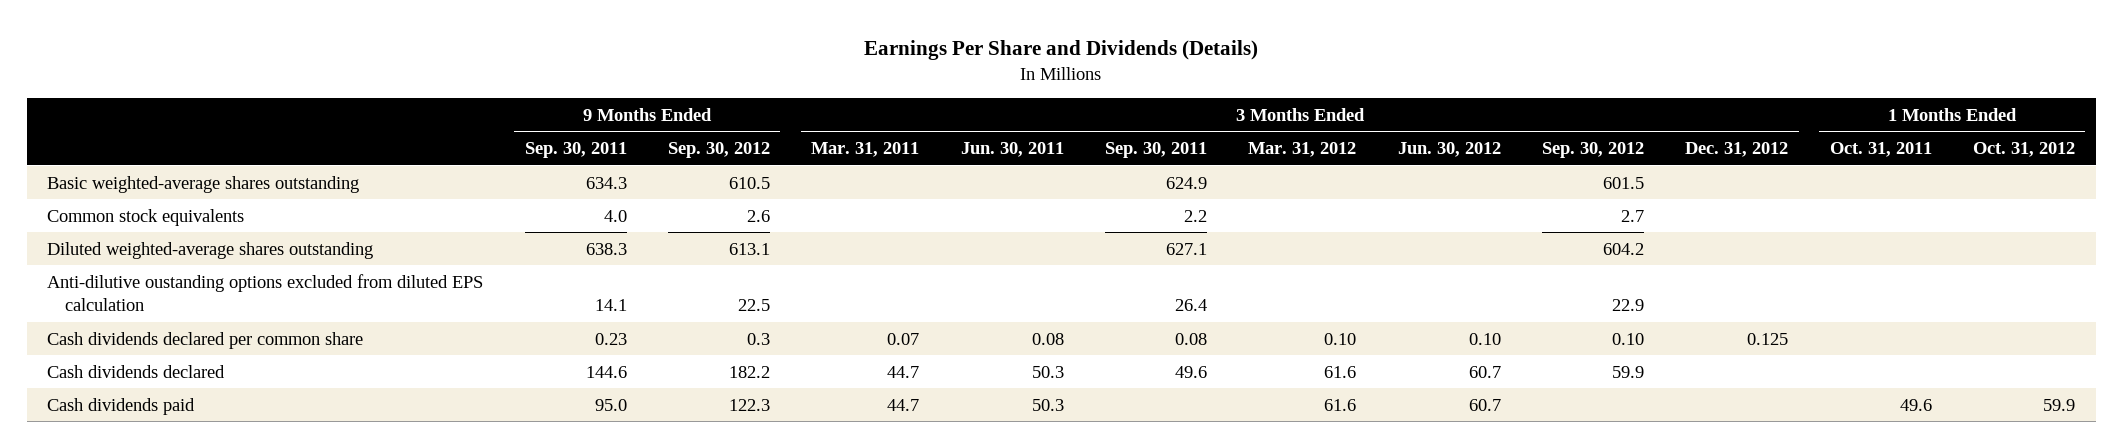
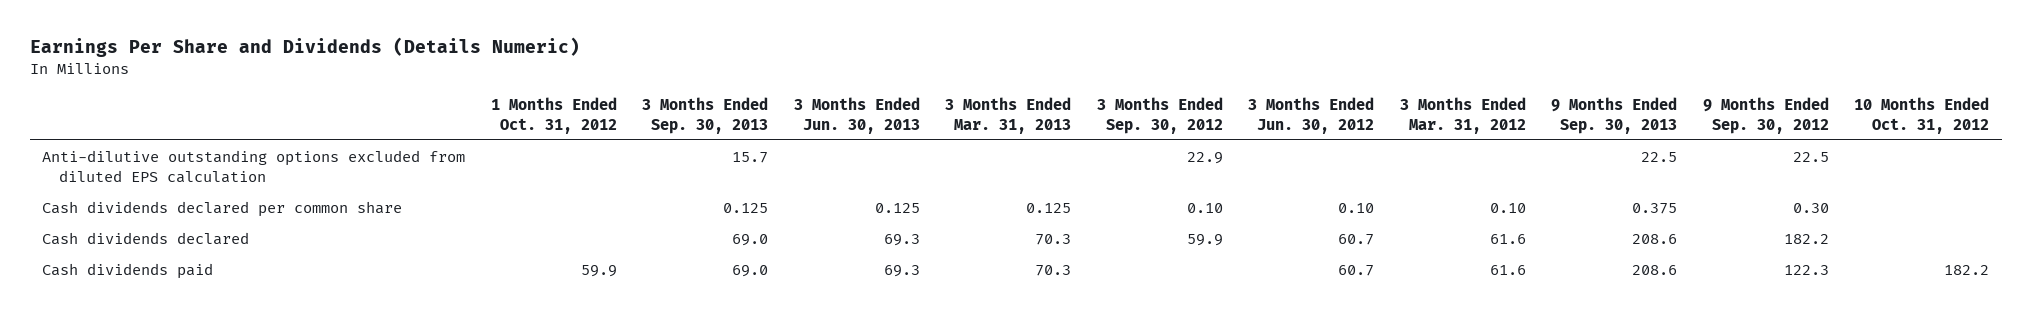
[864,40,1259,61] Earnings Per Share and Dividends (Details) -> [29,37,580,58] Earnings Per Share and Dividends (Details Numeric)
[524,142,627,159] Sep. 30, 2011 -> none
[811,142,920,158] Mar. 31, 2011 -> none
[960,142,1064,158] Jun. 30, 2011 -> none
[1105,142,1208,159] Sep. 30, 2011 -> none
[1685,142,1789,158] Dec. 31, 2012 -> none
[1829,142,1932,158] Oct. 31, 2011 -> none
none -> [642,96,769,134] 3 Months Ended Sep. 30, 2013
none -> [793,96,920,134] 3 Months Ended Jun. 30, 2013
none -> [945,96,1072,134] 3 Months Ended Mar. 31, 2013
none -> [1551,96,1678,134] 9 Months Ended Sep. 30, 2013
none -> [1854,96,1990,134] 10 Months Ended Oct. 31, 2012
[47,175,360,193] Basic weighted-average shares outstanding -> none
[47,208,245,226] Common stock equivalents -> none
[47,241,374,259] Diluted weighted-average shares outstanding -> none
[47,273,484,312] Anti-dilutive oustanding options excluded from diluted EPS calculation -> [42,149,466,183] Anti-dilutive outstanding options excluded from diluted EPS calculation
[747,332,771,345] 0.3 -> [1792,202,1829,213] 0.30

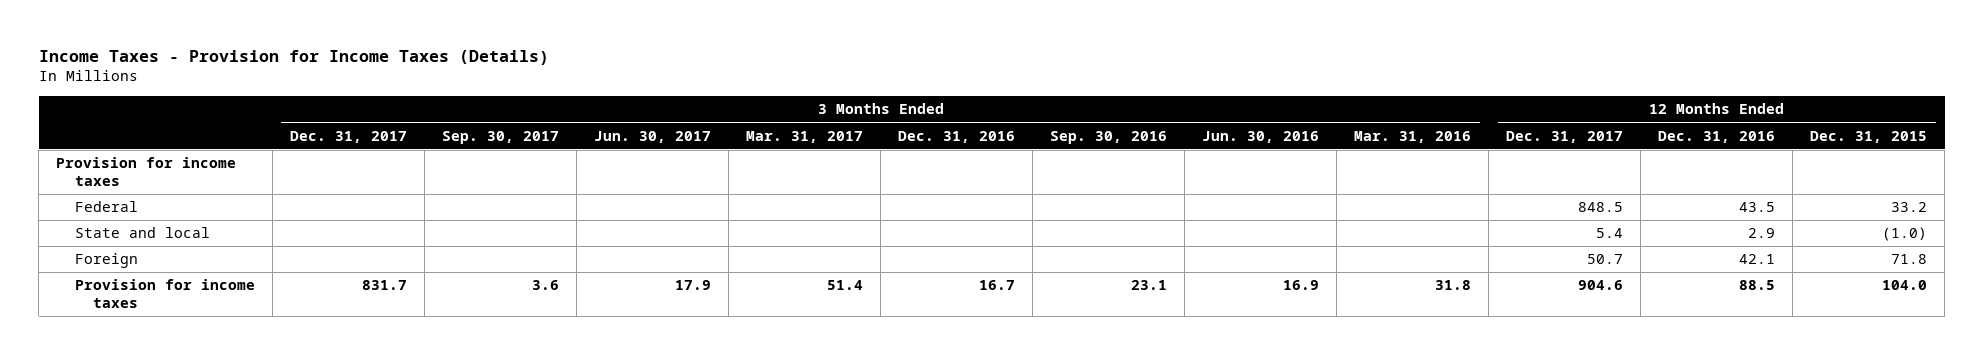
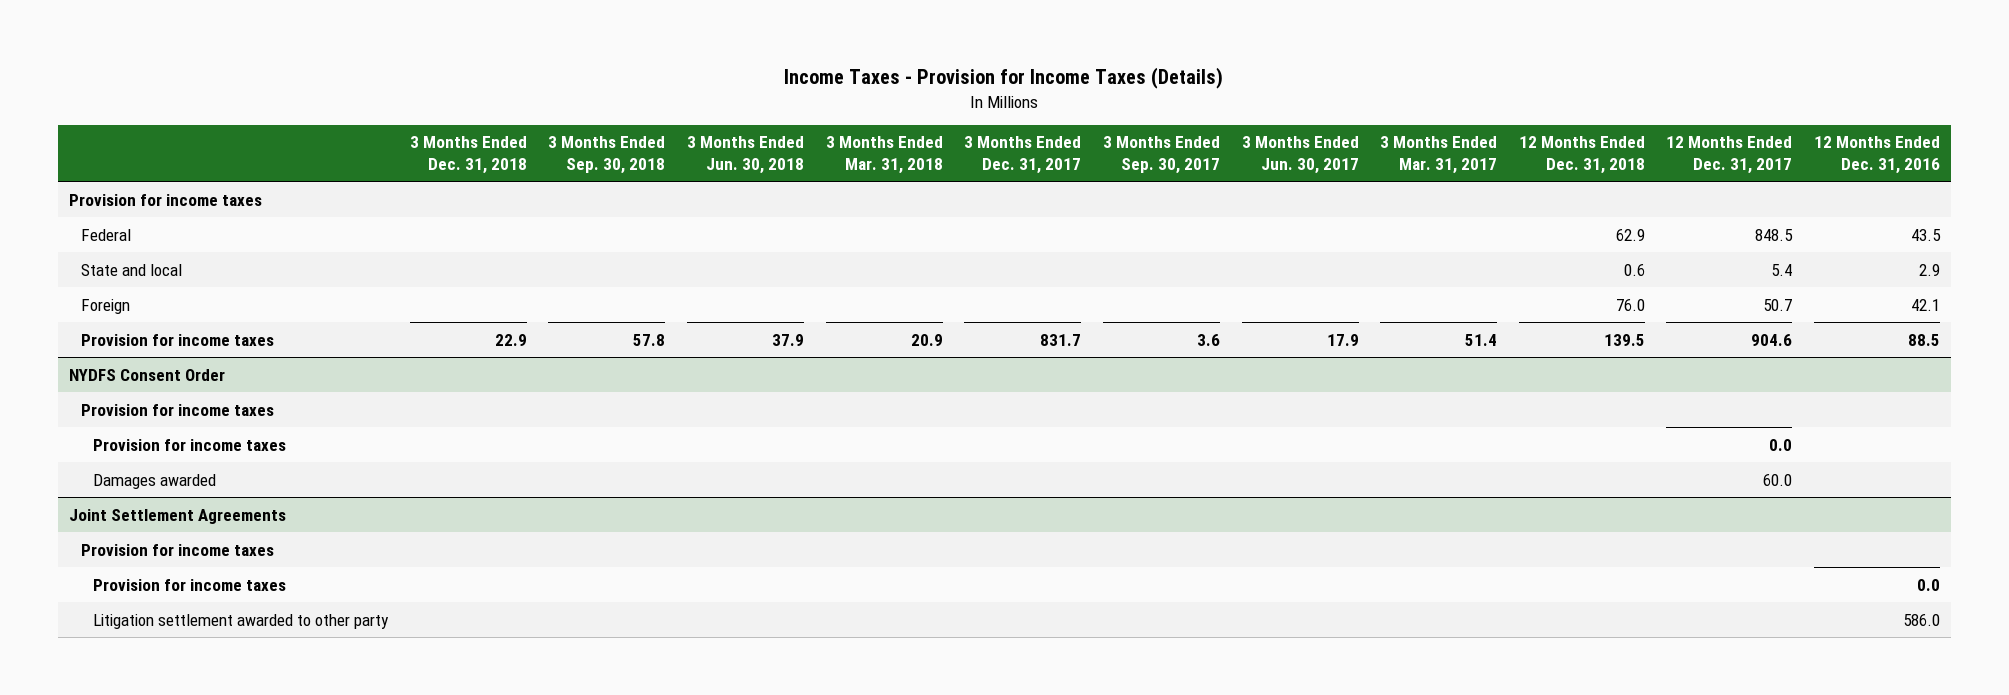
[898,130,1016,143] Dec. 31, 2016 -> none
[1050,130,1168,144] Sep. 30, 2016 -> none
[1202,130,1320,143] Jun. 30, 2016 -> none
[1354,130,1472,143] Mar. 31, 2016 -> none
[1810,130,1928,143] Dec. 31, 2015 -> none
none -> [409,136,527,175] 3 Months Ended Dec. 31, 2018
none -> [548,136,666,175] 3 Months Ended Sep. 30, 2018
none -> [687,136,805,175] 3 Months Ended Jun. 30, 2018
none -> [825,136,943,175] 3 Months Ended Mar. 31, 2018
none -> [1518,136,1645,175] 12 Months Ended Dec. 31, 2018
none -> [68,368,225,381] NYDFS Consent Order
none -> [80,403,274,416] Provision for income taxes
none -> [93,438,287,451] Provision for income taxes
none -> [93,473,217,489] Damages awarded
none -> [68,508,286,524] Joint Settlement Agreements
none -> [80,543,274,556] Provision for income taxes
none -> [93,578,287,591] Provision for income taxes
none -> [93,613,390,629] Litigation settlement awarded to other party

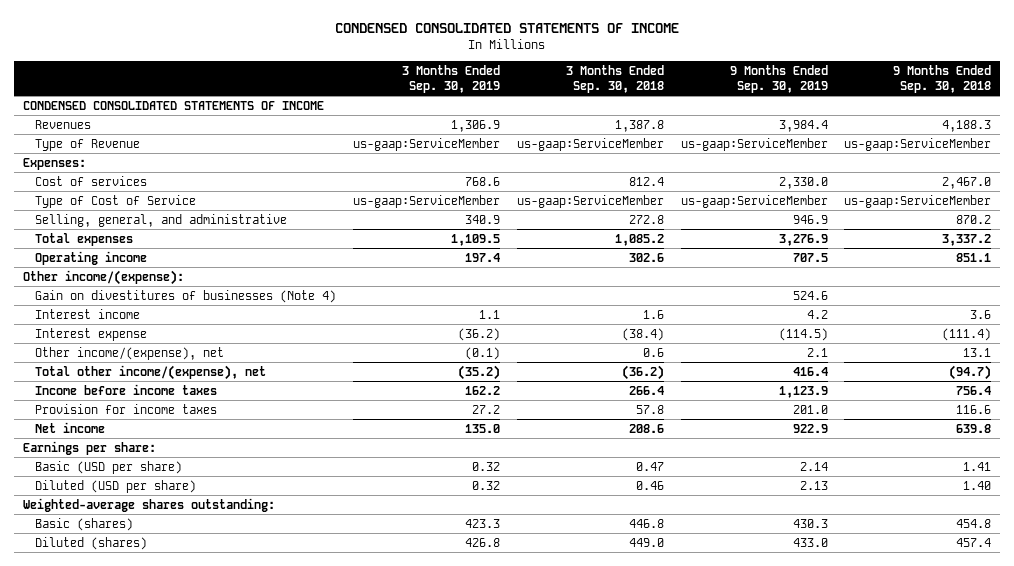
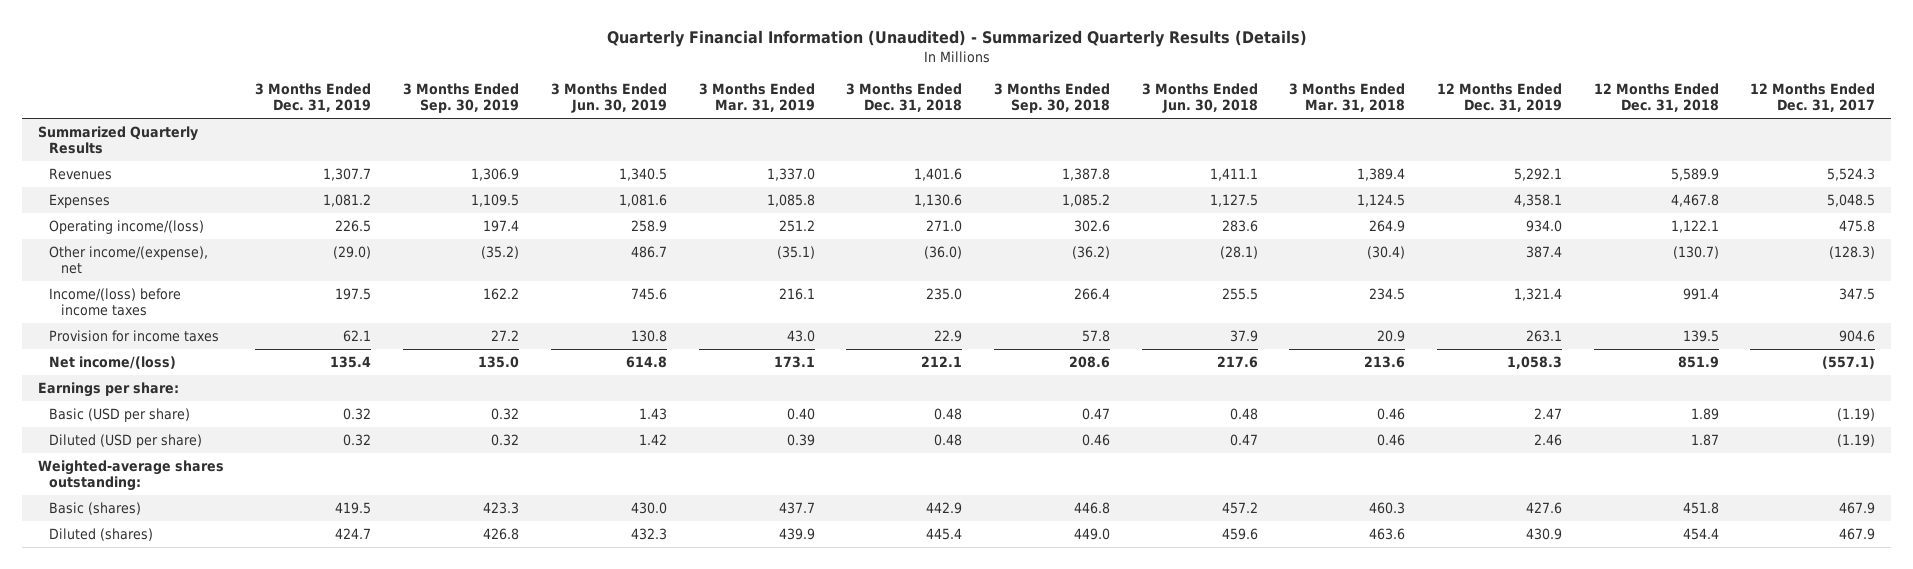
[334,23,679,34] CONDENSED CONSOLIDATED STATEMENTS OF INCOME -> [606,30,1307,48] Quarterly Financial Information (Unaudited) - Summarized Quarterly Results (Details)
[729,65,828,93] 9 Months Ended Sep. 30, 2019 -> none
[893,65,992,93] 9 Months Ended Sep. 30, 2018 -> none
none -> [255,83,372,113] 3 Months Ended Dec. 31, 2019
none -> [550,83,667,114] 3 Months Ended Jun. 30, 2019
none -> [698,83,815,113] 3 Months Ended Mar. 31, 2019
none -> [846,83,963,113] 3 Months Ended Dec. 31, 2018
none -> [1141,83,1258,114] 3 Months Ended Jun. 30, 2018
none -> [1289,83,1406,113] 3 Months Ended Mar. 31, 2018
none -> [1437,83,1563,113] 12 Months Ended Dec. 31, 2019
none -> [1593,83,1719,113] 12 Months Ended Dec. 31, 2018
none -> [1750,83,1876,113] 12 Months Ended Dec. 31, 2017
[22,100,324,110] CONDENSED CONSOLIDATED STATEMENTS OF INCOME -> none
none -> [37,126,198,155] Summarized Quarterly Results
[35,138,141,151] Type of Revenue -> none
[22,157,86,170] Expenses: -> none
[35,175,148,186] Cost of services -> none
[35,194,197,208] Type of Cost of Service -> none
[35,213,288,227] Selling, general, and administrative -> none
[22,269,184,285] Other income/(expense): -> none
[35,289,337,303] Gain on divestitures of businesses (Note 4) -> none
[35,308,141,319] Interest income -> none
[35,327,148,341] Interest expense -> none
[35,364,267,380] Total other income/(expense), net -> none
[35,232,134,246] Total expenses -> [49,194,111,209] Expenses
[35,250,148,265] Operating income -> [49,220,205,235] Operating income/(loss)
[465,346,501,360] (0.1) -> [481,246,520,260] (35.2)
[642,347,664,357] 0.6 -> [1071,246,1110,260] (36.2)
[35,383,218,395] Income before income taxes -> [49,288,182,317] Income/(loss) before income taxes
[35,421,106,433] Net income -> [49,356,177,370] Net income/(loss)

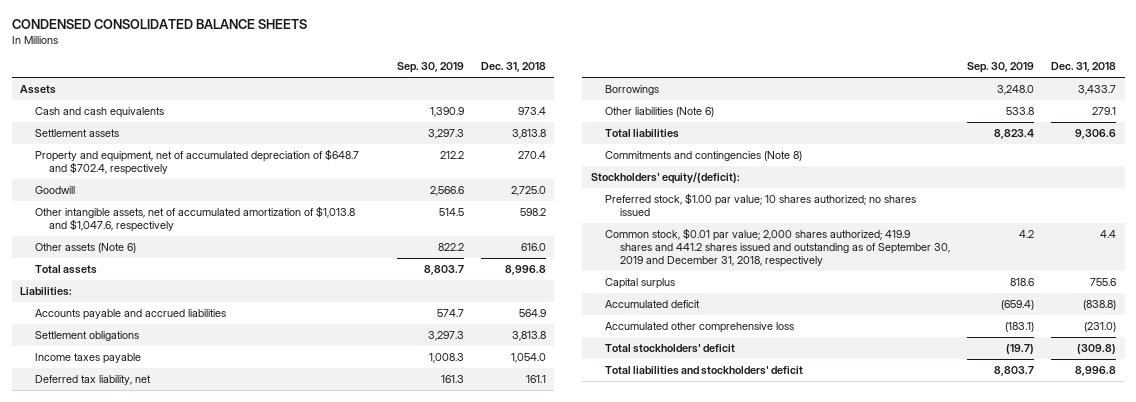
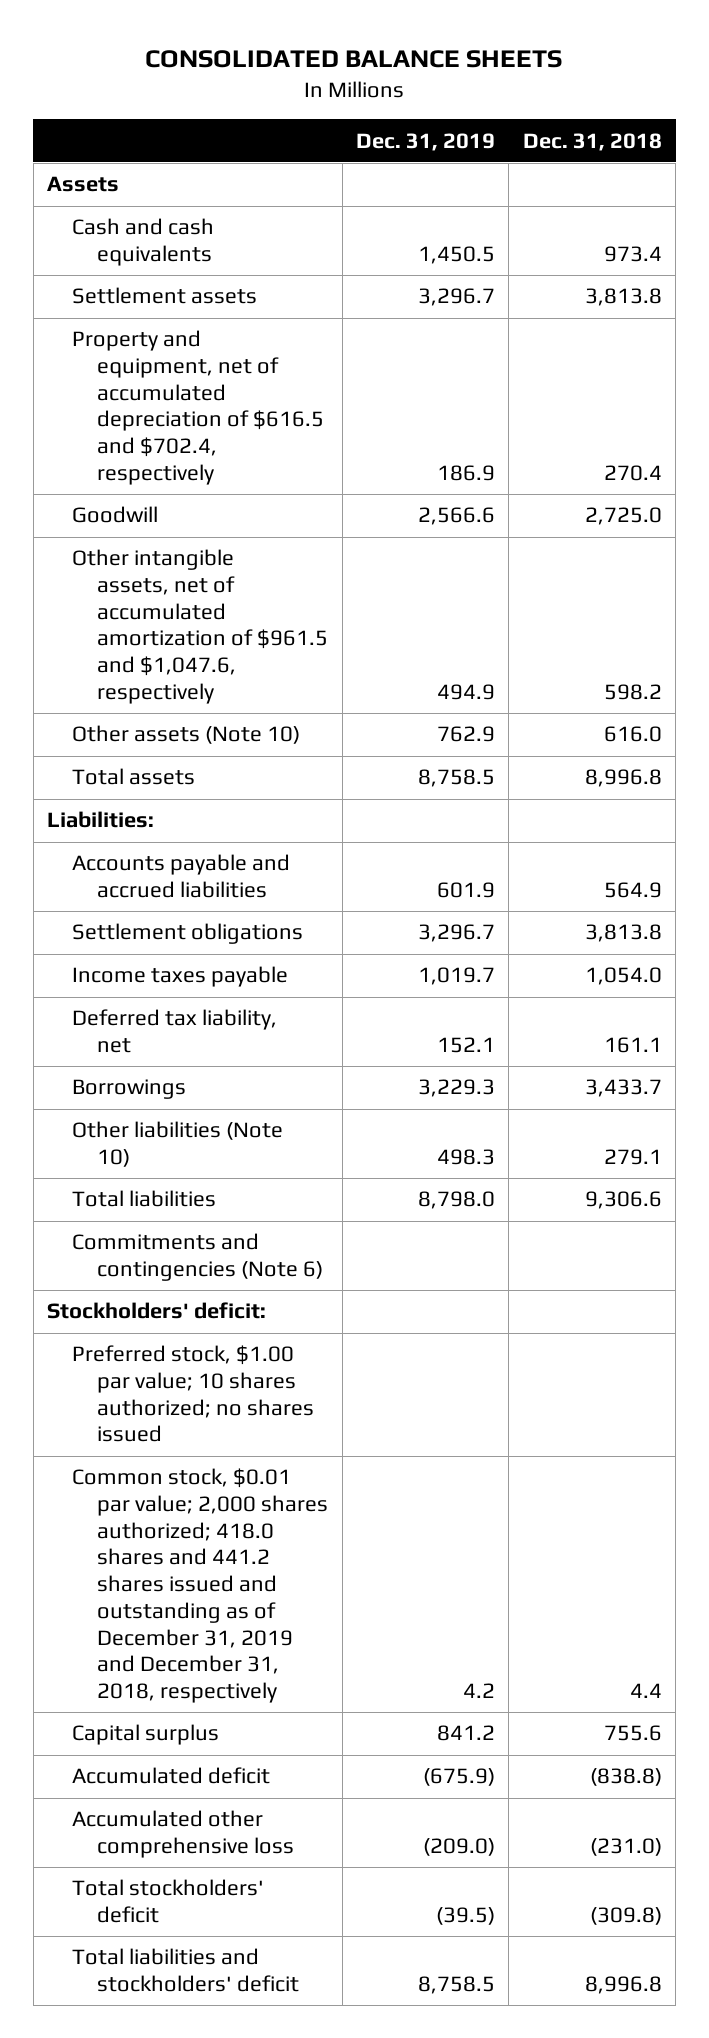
[11,19,307,30] CONDENSED CONSOLIDATED BALANCE SHEETS -> [145,50,563,69] CONSOLIDATED BALANCE SHEETS
[396,62,464,74] Sep. 30, 2019 -> none
none -> [356,132,496,151] Dec. 31, 2019
[34,149,359,176] Property and equipment, net of accumulated depreciation of $648.7 and $702.4, respectively -> [72,330,325,485] Property and equipment, net of accumulated depreciation of $616.5 and $702.4, respectively
[34,206,355,233] Other intangible assets, net of accumulated amortization of $1,013.8 and $1,047.6, respectively -> [72,549,329,704] Other intangible assets, net of accumulated amortization of $961.5 and $1,047.6, respectively
[34,243,136,254] Other assets (Note 6) -> [72,725,301,745] Other assets (Note 10)
[605,107,715,118] Other liabilities (Note 6) -> [72,1121,284,1168] Other liabilities (Note 10)
[605,151,803,162] Commitments and contingencies (Note 8) -> [72,1233,324,1282] Commitments and contingencies (Note 6)
[590,172,740,185] Stockholders' equity/(deficit): -> [47,1302,267,1320] Stockholders' deficit:
[605,228,950,268] Common stock, $0.01 par value; 2,000 shares authorized; 419.9 shares and 441.2 shares issued and outstanding as of September 30, 2019 and December 31, 2018, respectively -> [72,1468,329,1703] Common stock, $0.01 par value; 2,000 shares authorized; 418.0 shares and 441.2 shares issued and outstanding as of December 31, 2019 and December 31, 2018, respectively

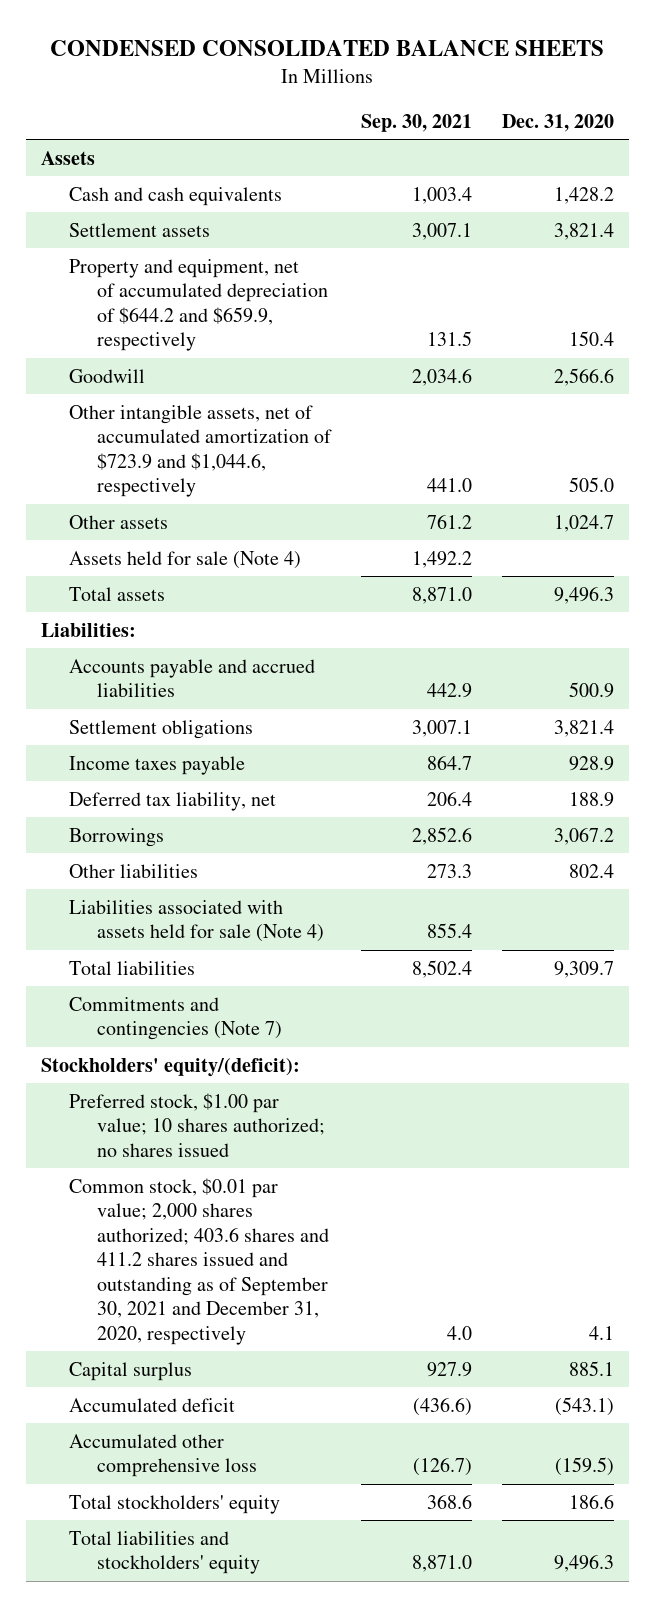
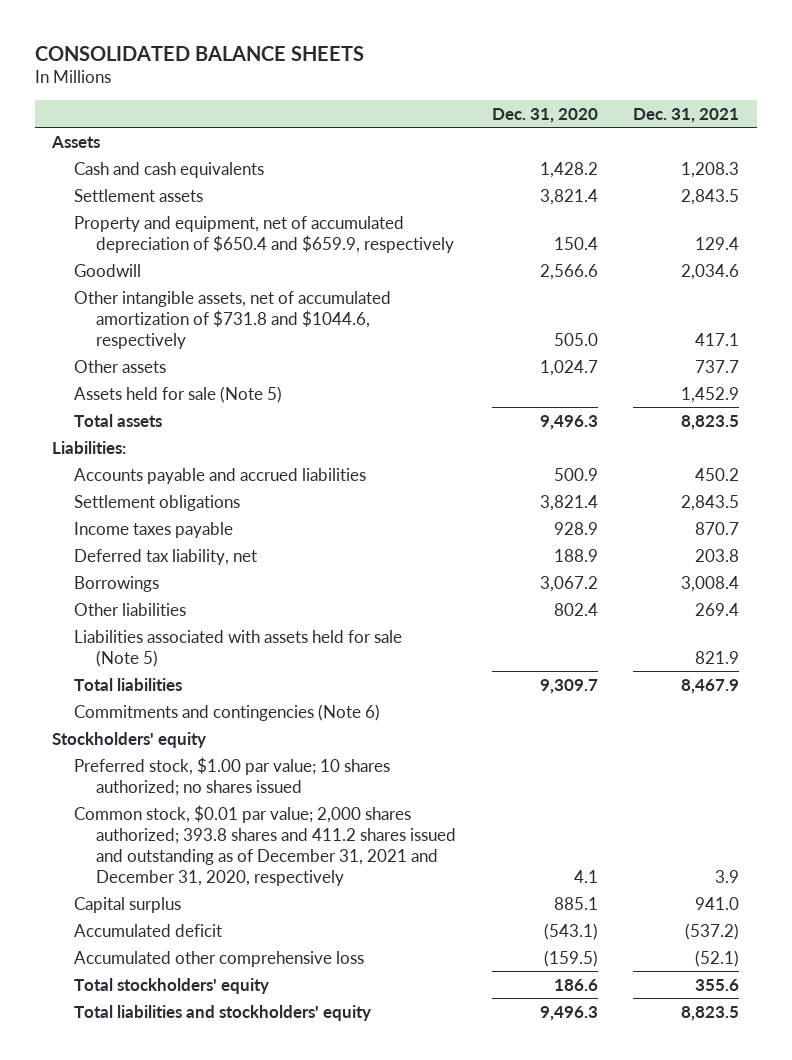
[50,40,605,57] CONDENSED CONSOLIDATED BALANCE SHEETS -> [34,45,364,61] CONSOLIDATED BALANCE SHEETS
[360,113,472,132] Sep. 30, 2021 -> none
none -> [633,107,740,123] Dec. 31, 2021
[68,258,328,352] Property and equipment, net of accumulated depreciation of $644.2 and $659.9, respectively -> [74,215,455,253] Property and equipment, net of accumulated depreciation of $650.4 and $659.9, respectively
[68,404,332,498] Other intangible assets, net of accumulated amortization of $723.9 and $1,044.6, respectively -> [74,290,392,349] Other intangible assets, net of accumulated amortization of $731.8 and $1044.6, respectively
[68,550,301,569] Assets held for sale (Note 4) -> [74,385,283,403] Assets held for sale (Note 5)
[68,899,324,943] Liabilities associated with assets held for sale (Note 4) -> [74,629,403,667] Liabilities associated with assets held for sale (Note 5)
[68,996,282,1041] Commitments and contingencies (Note 7) -> [74,703,381,721] Commitments and contingencies (Note 6)
[40,1057,300,1077] Stockholders' equity/(deficit): -> [52,731,207,748] Stockholders' equity
[68,1177,329,1345] Common stock, $0.01 par value; 2,000 shares authorized; 403.6 shares and 411.2 shares issued and outstanding as of September 30, 2021 and December 31, 2020, respectively -> [74,804,457,886] Common stock, $0.01 par value; 2,000 shares authorized; 393.8 shares and 411.2 shares issued and outstanding as of December 31, 2021 and December 31, 2020, respectively

